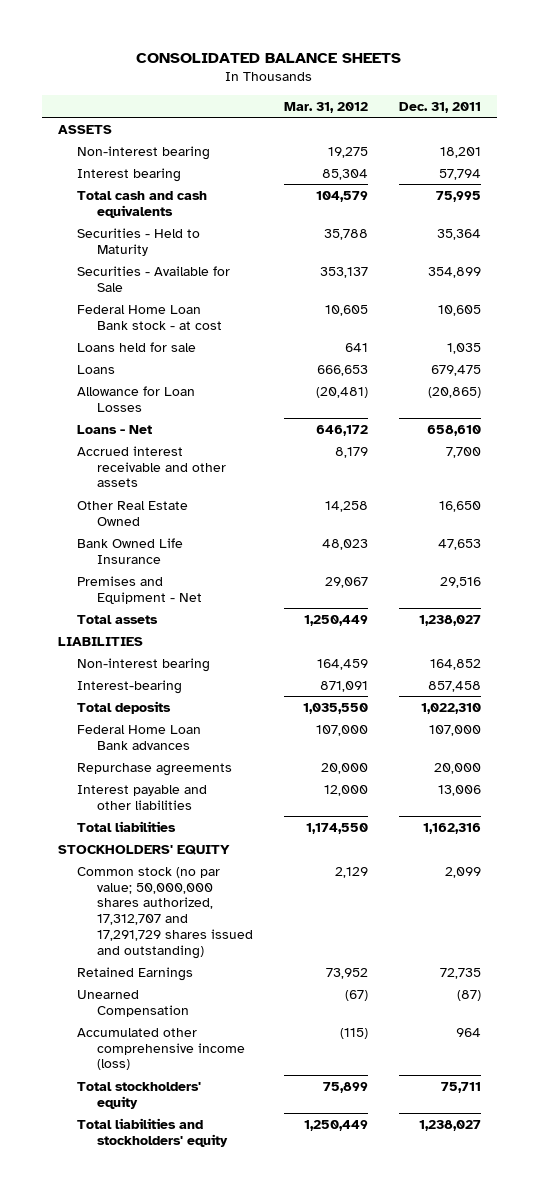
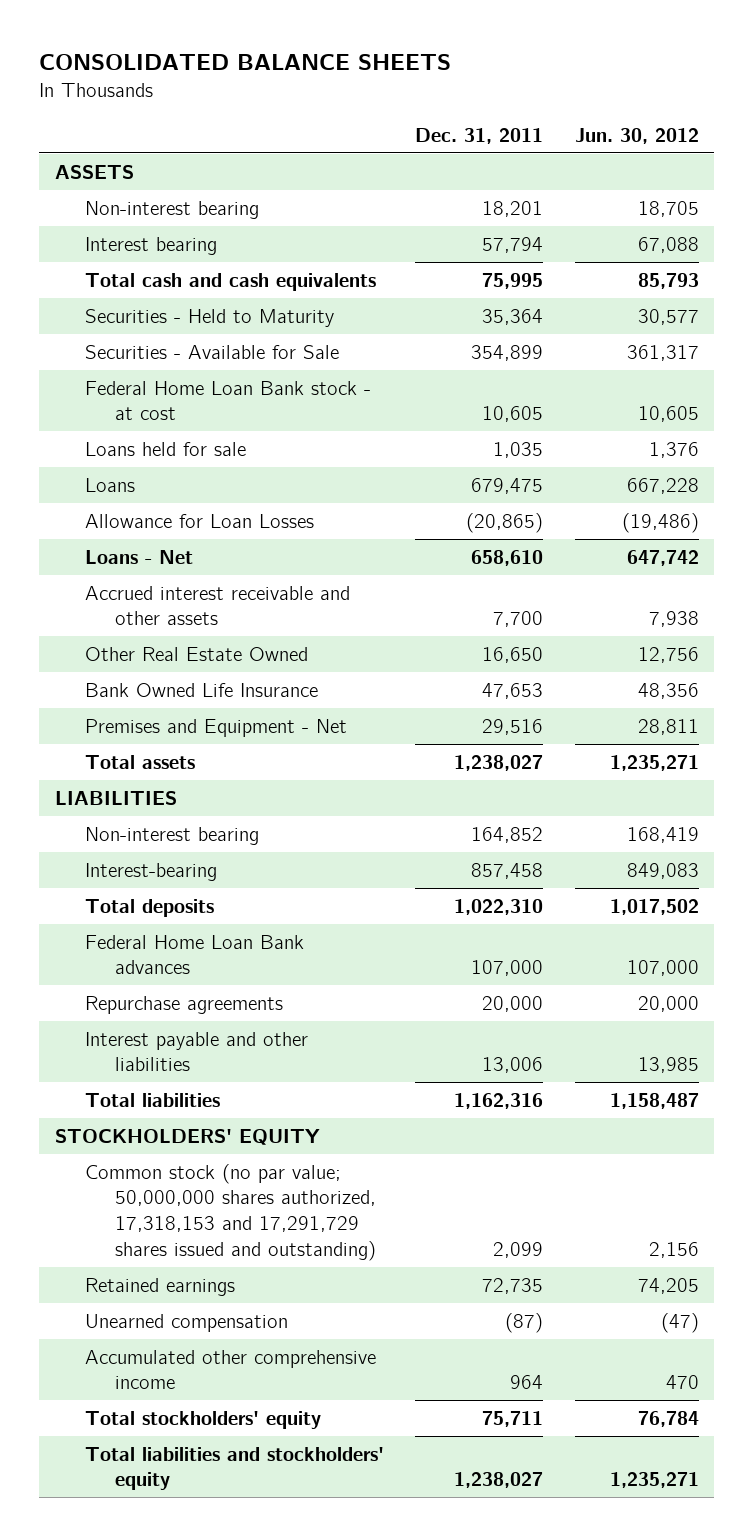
[284,101,369,113] Mar. 31, 2012 -> none
none -> [574,127,699,144] Jun. 30, 2012
[77,866,253,959] Common stock (no par value; 50,000,000 shares authorized, 17,312,707 and 17,291,729 shares issued and outstanding) -> [85,1163,377,1261] Common stock (no par value; 50,000,000 shares authorized, 17,318,153 and 17,291,729 shares issued and outstanding)
[77,966,194,981] Retained Earnings -> [85,1277,236,1296] Retained earnings
[77,989,189,1017] Unearned Compensation -> [85,1313,289,1332] Unearned compensation
[77,1027,245,1071] Accumulated other comprehensive income (loss) -> [85,1349,377,1390] Accumulated other comprehensive income

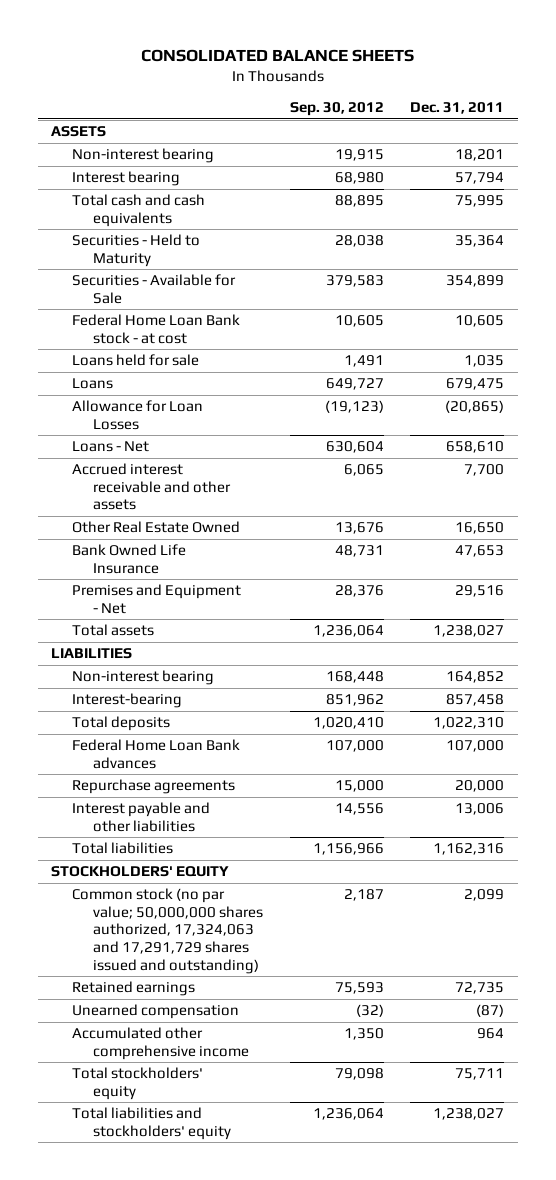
[574,127,699,144] Jun. 30, 2012 -> none
none -> [289,101,384,116] Sep. 30, 2012
[85,1163,377,1261] Common stock (no par value; 50,000,000 shares authorized, 17,318,153 and 17,291,729 shares issued and outstanding) -> [72,888,264,974] Common stock (no par value; 50,000,000 shares authorized, 17,324,063 and 17,291,729 shares issued and outstanding)

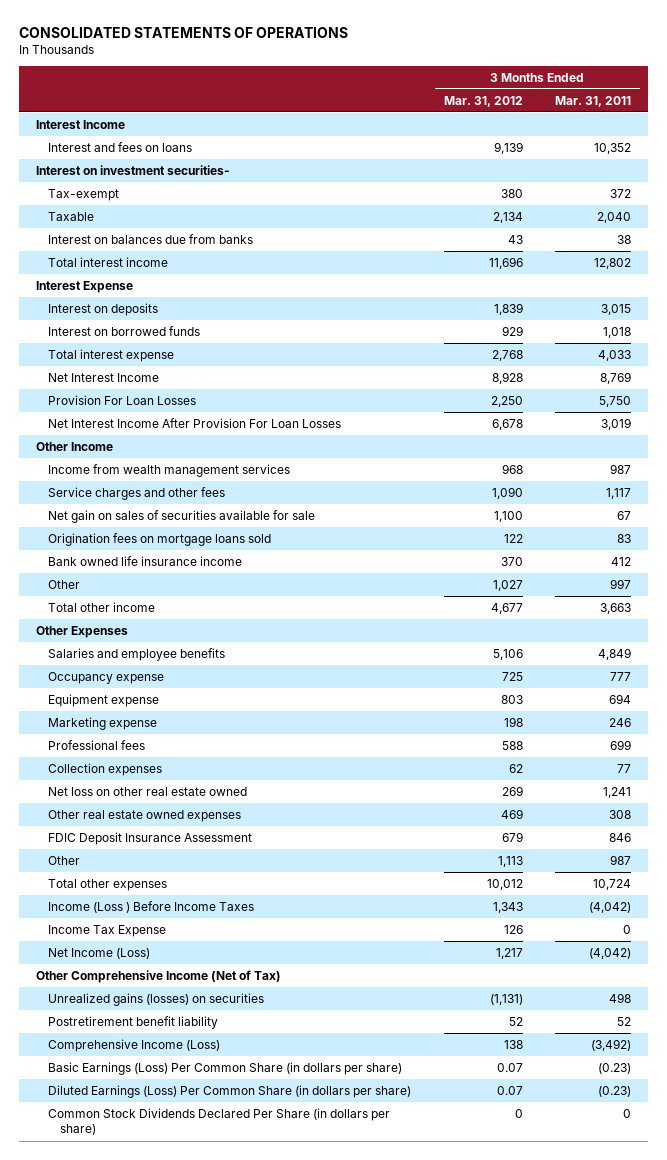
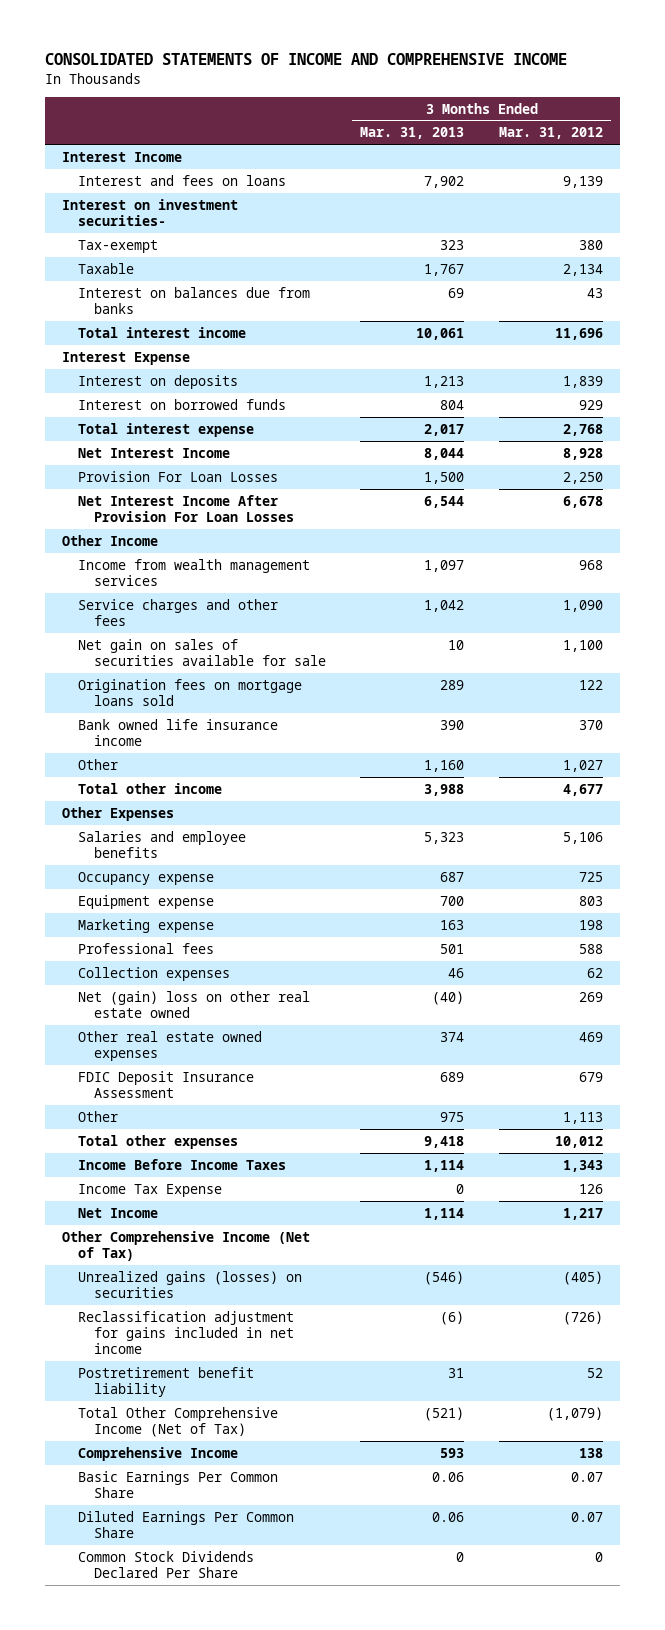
[19,26,349,38] CONSOLIDATED STATEMENTS OF OPERATIONS -> [44,53,567,66] CONSOLIDATED STATEMENTS OF INCOME AND COMPREHENSIVE INCOME
[555,95,632,107] Mar. 31, 2011 -> none
none -> [360,127,465,140] Mar. 31, 2013
[47,786,247,796] Net loss on other real estate owned -> [77,990,310,1019] Net (gain) loss on other real estate owned
[47,900,254,913] Income (Loss ) Before Income Taxes -> [77,1158,286,1170] Income Before Income Taxes
[47,947,150,959] Net Income (Loss) -> [77,1207,158,1218] Net Income
[489,993,523,1005] (1,131) -> [562,1270,603,1285] (405)
none -> [77,1310,294,1355] Reclassification adjustment for gains included in net income
none -> [77,1406,278,1438] Total Other Comprehensive Income (Net of Tax)
[47,1038,220,1052] Comprehensive Income (Loss) -> [77,1446,238,1461] Comprehensive Income
[47,1061,402,1075] Basic Earnings (Loss) Per Common Share (in dollars per share) -> [77,1470,278,1499] Basic Earnings Per Common Share
[47,1084,411,1098] Diluted Earnings (Loss) Per Common Share (in dollars per share) -> [77,1510,294,1539] Diluted Earnings Per Common Share
[47,1107,390,1136] Common Stock Dividends Declared Per Share (in dollars per share) -> [77,1550,254,1579] Common Stock Dividends Declared Per Share

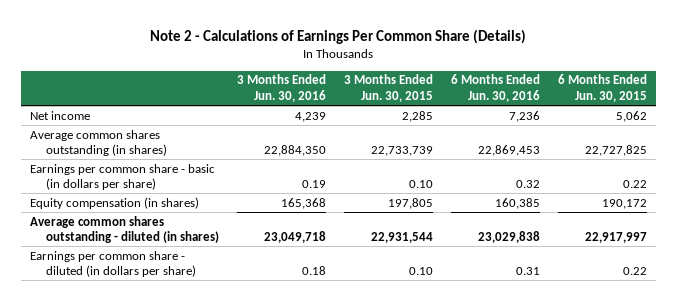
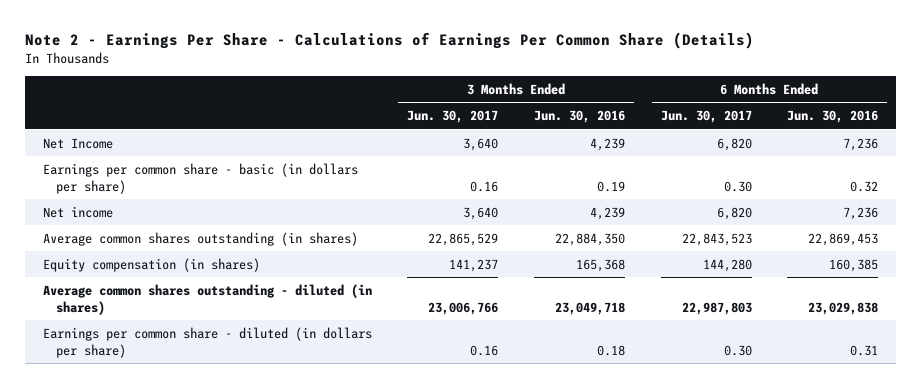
[150,28,527,44] Note 2 - Calculations of Earnings Per Common Share (Details) -> [24,32,754,50] Note 2 - Earnings Per Share - Calculations of Earnings Per Common Share (Details)
[343,74,433,102] 3 Months Ended Jun. 30, 2015 -> none
[557,74,647,102] 6 Months Ended Jun. 30, 2015 -> none
none -> [407,110,499,124] Jun. 30, 2017
none -> [660,110,752,124] Jun. 30, 2017
none -> [42,137,113,149] Net Income
[29,163,215,190] Earnings per common share - basic (in dollars per share) -> [42,162,358,194] Earnings per common share - basic (in dollars per share)

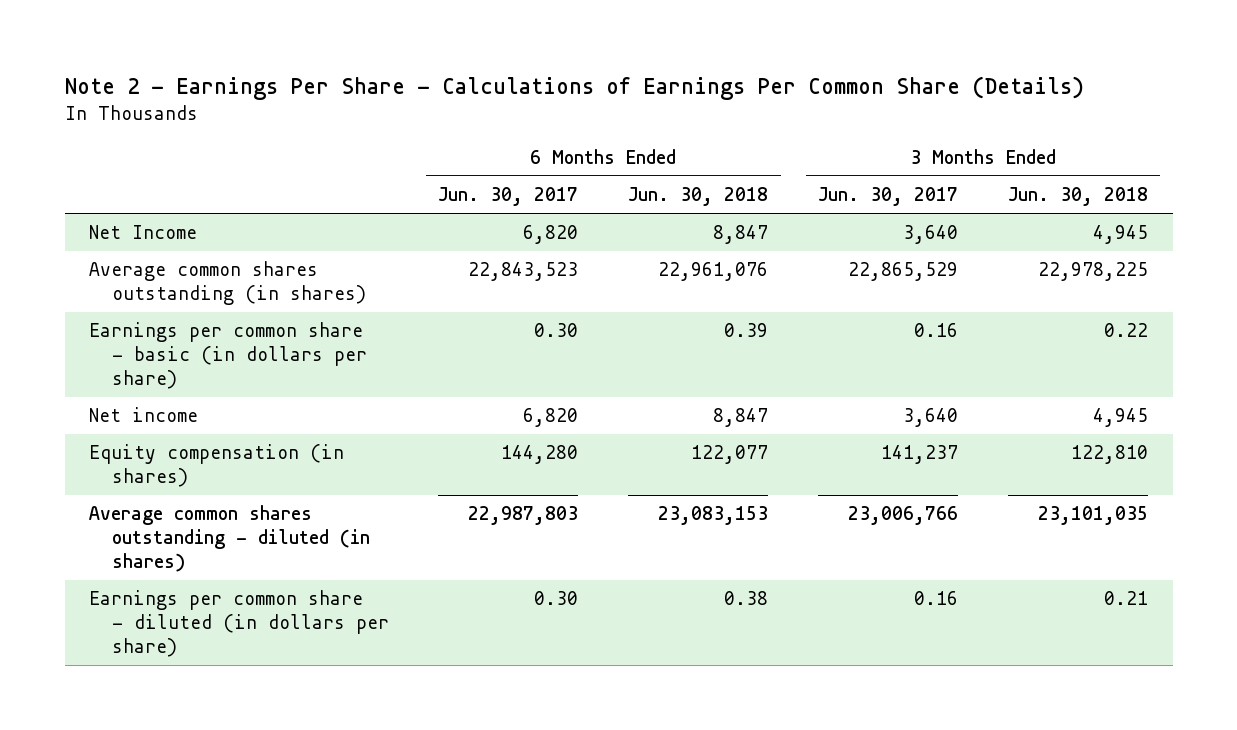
[533,110,625,124] Jun. 30, 2016 -> none
[787,110,879,124] Jun. 30, 2016 -> none
none -> [628,187,769,207] Jun. 30, 2018
none -> [1007,187,1148,207] Jun. 30, 2018
[42,231,358,246] Average common shares outstanding (in shares) -> [89,261,366,305] Average common shares outstanding (in shares)

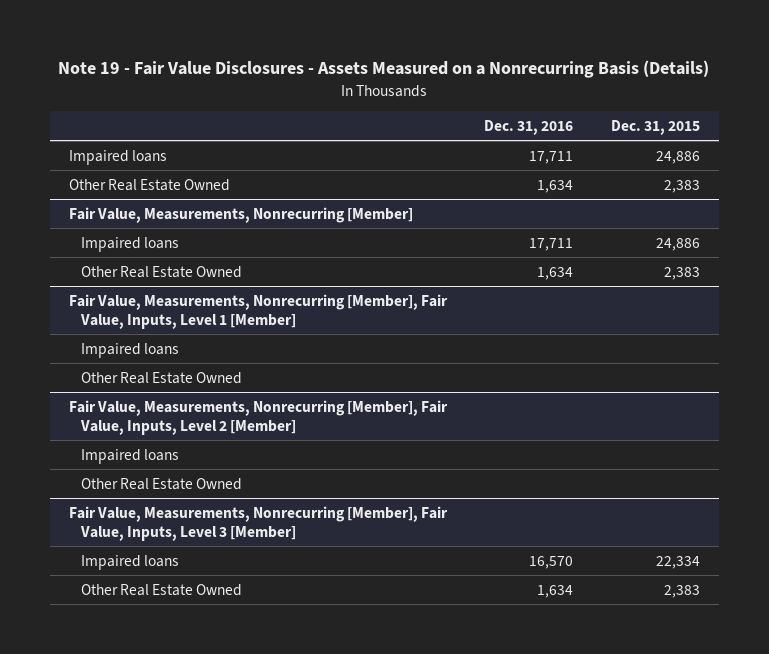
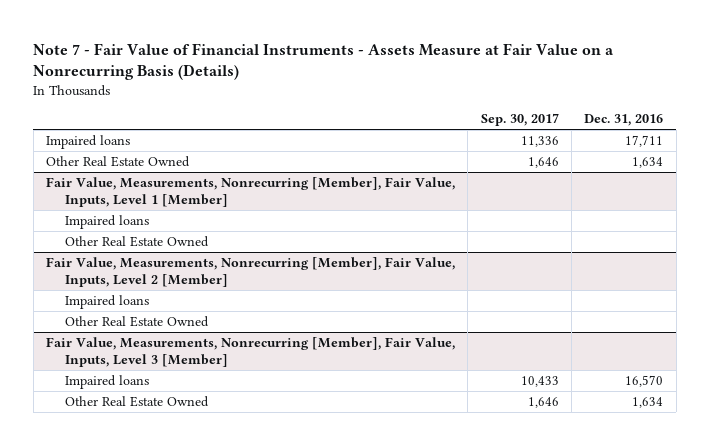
[58,60,710,79] Note 19 - Fair Value Disclosures - Assets Measured on a Nonrecurring Basis (Details) -> [33,42,615,81] Note 7 - Fair Value of Financial Instruments - Assets Measure at Fair Value on a Nonrecurring Basis (Details)
[610,119,700,135] Dec. 31, 2015 -> none
none -> [480,113,559,127] Sep. 30, 2017
[68,206,413,223] Fair Value, Measurements, Nonrecurring [Member] -> none
[81,236,180,252] Impaired loans -> none
[81,265,243,278] Other Real Estate Owned -> none

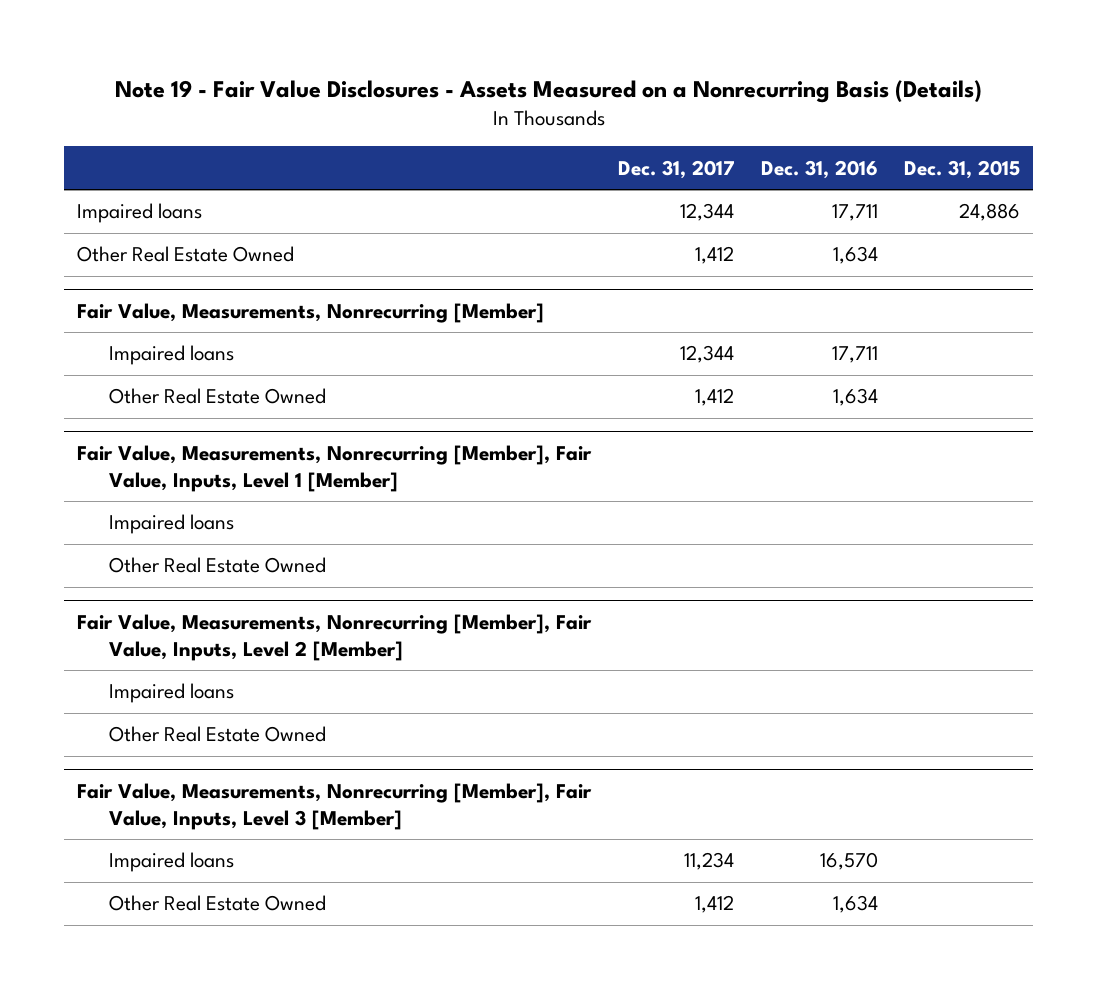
[33,42,615,81] Note 7 - Fair Value of Financial Instruments - Assets Measure at Fair Value on a Nonrecurring Basis (Details) -> [114,79,982,103] Note 19 - Fair Value Disclosures - Assets Measured on a Nonrecurring Basis (Details)
[480,113,559,127] Sep. 30, 2017 -> none
none -> [617,159,734,179] Dec. 31, 2017
none -> [904,159,1021,179] Dec. 31, 2015
none -> [77,302,545,323] Fair Value, Measurements, Nonrecurring [Member]
none -> [108,345,234,366] Impaired loans
none -> [108,388,326,405] Other Real Estate Owned

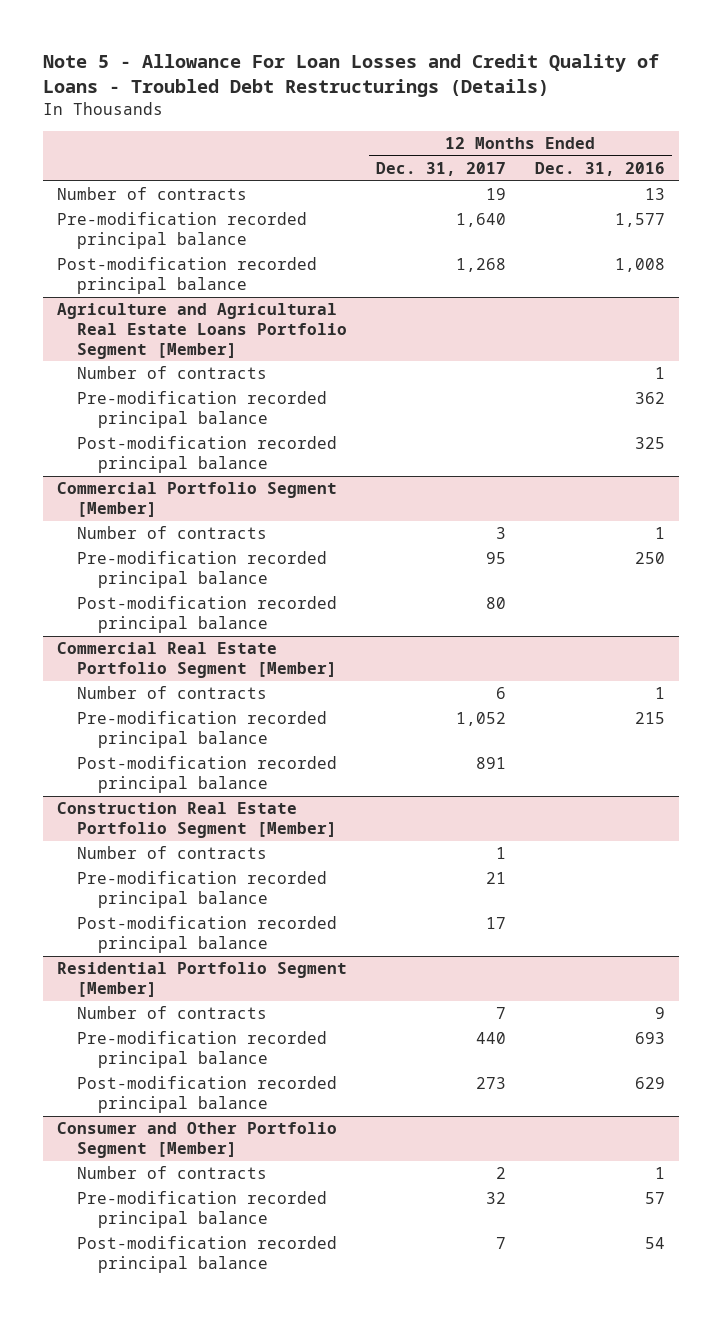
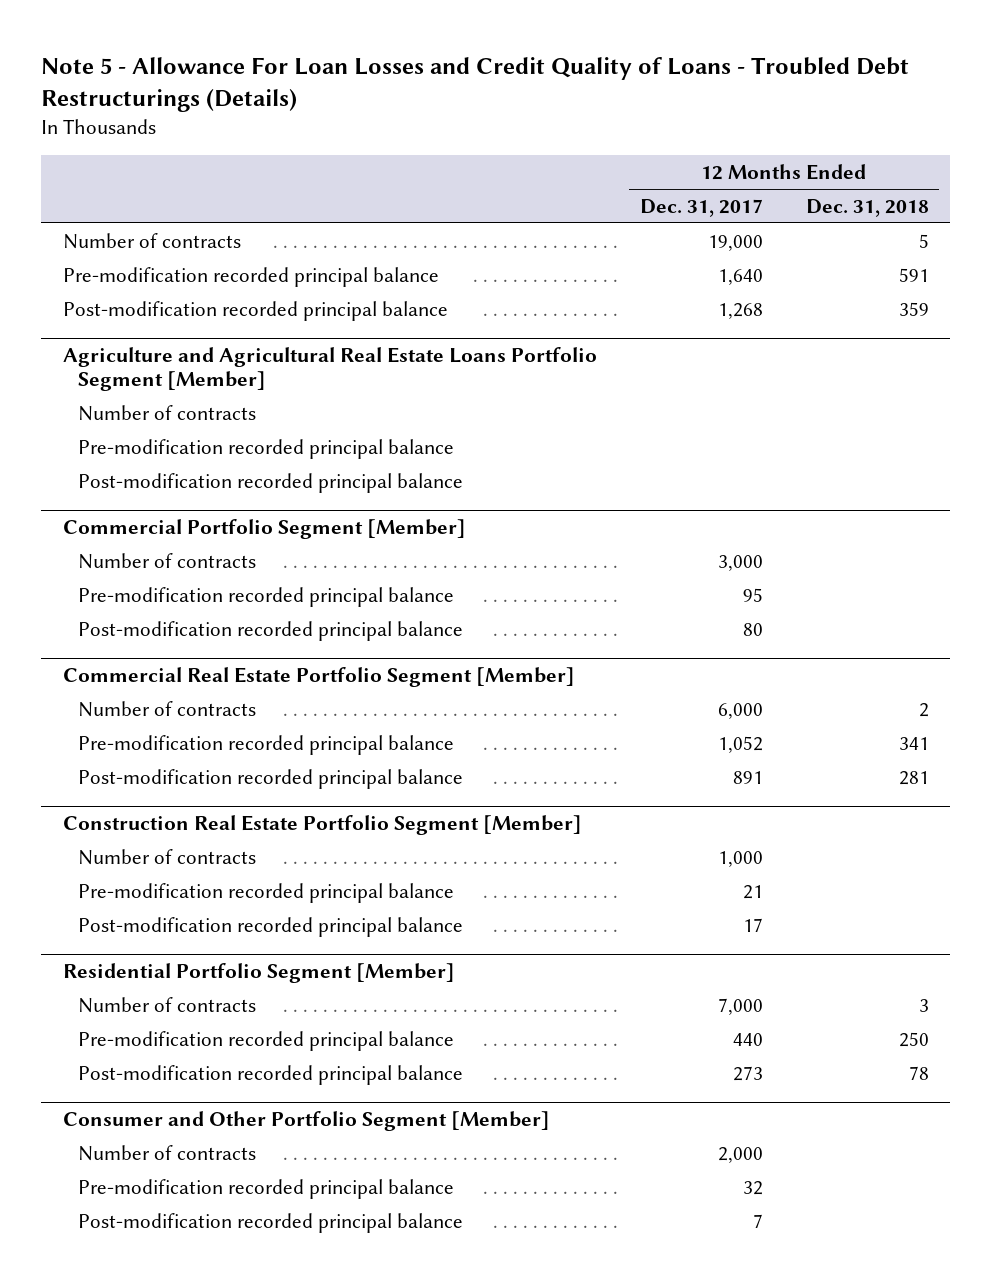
[534,162,665,177] Dec. 31, 2016 -> none
none -> [805,198,929,217] Dec. 31, 2018
[485,188,506,201] 19 -> [707,234,763,251] 19,000
[495,527,506,540] 3 -> [717,554,763,571] 3,000
[495,687,506,700] 6 -> [717,702,763,719] 6,000
[495,847,506,860] 1 -> [717,850,763,867] 1,000
[495,1007,506,1020] 7 -> [717,997,763,1015] 7,000
[495,1167,506,1180] 2 -> [717,1146,763,1163] 2,000

